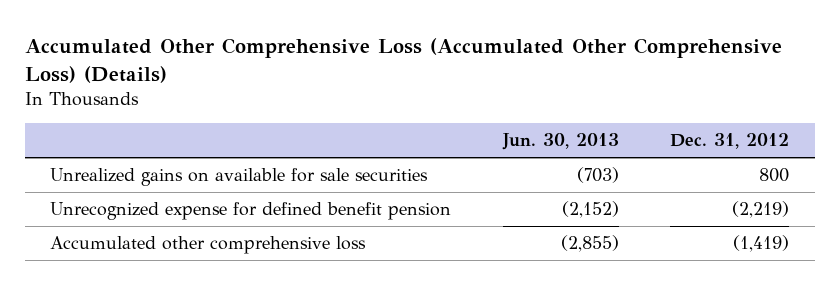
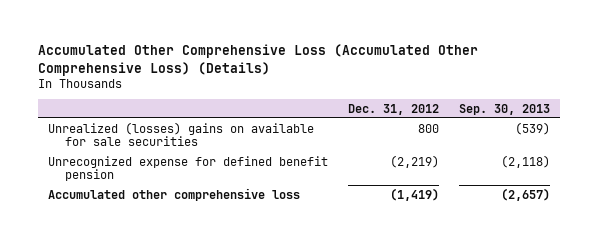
[501,133,619,151] Jun. 30, 2013 -> none
none -> [458,103,550,115] Sep. 30, 2013
[50,168,429,187] Unrealized gains on available for sale securities -> [47,121,314,147] Unrealized (losses) gains on available for sale securities

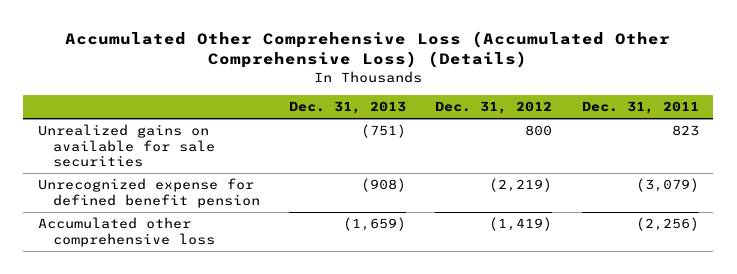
[458,103,550,115] Sep. 30, 2013 -> none
none -> [289,100,407,114] Dec. 31, 2013
none -> [581,100,699,114] Dec. 31, 2011
[47,121,314,147] Unrealized (losses) gains on available for sale securities -> [38,124,216,168] Unrealized gains on available for sale securities

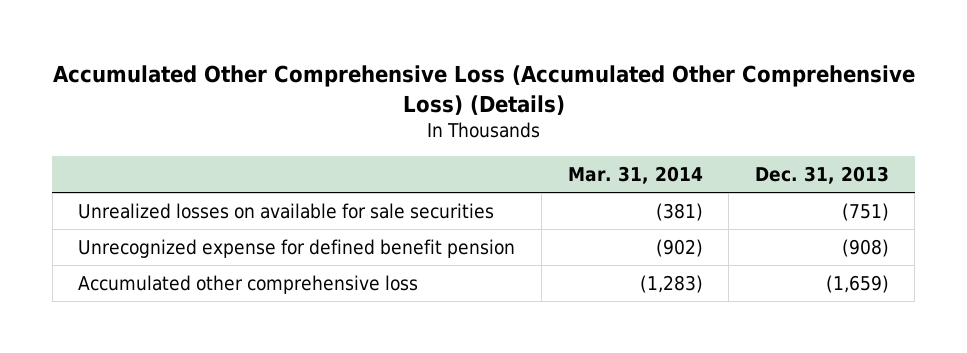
[435,100,553,114] Dec. 31, 2012 -> none
[581,100,699,114] Dec. 31, 2011 -> none
none -> [567,166,703,185] Mar. 31, 2014
[38,124,216,168] Unrealized gains on available for sale securities -> [78,202,495,219] Unrealized losses on available for sale securities

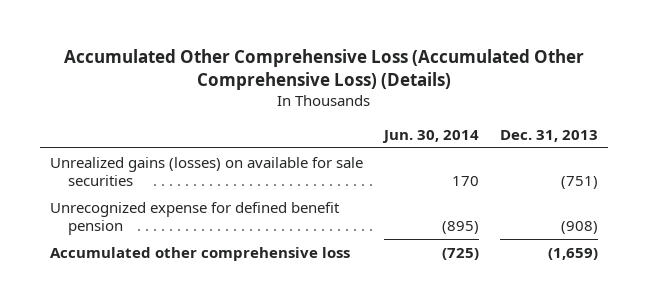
[567,166,703,185] Mar. 31, 2014 -> none
none -> [381,129,479,143] Jun. 30, 2014
[78,202,495,219] Unrealized losses on available for sale securities -> [50,156,364,187] Unrealized gains (losses) on available for sale securities

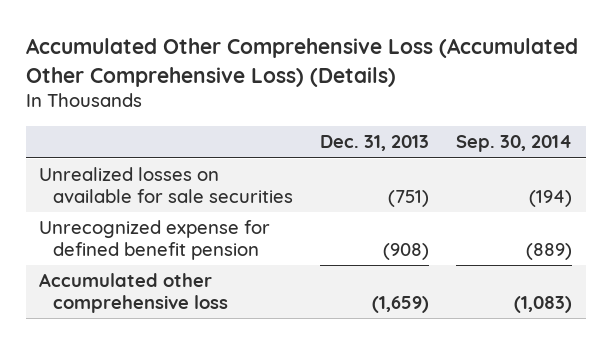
[381,129,479,143] Jun. 30, 2014 -> none
none -> [456,135,573,153] Sep. 30, 2014
[50,156,364,187] Unrealized gains (losses) on available for sale securities -> [39,167,293,203] Unrealized losses on available for sale securities

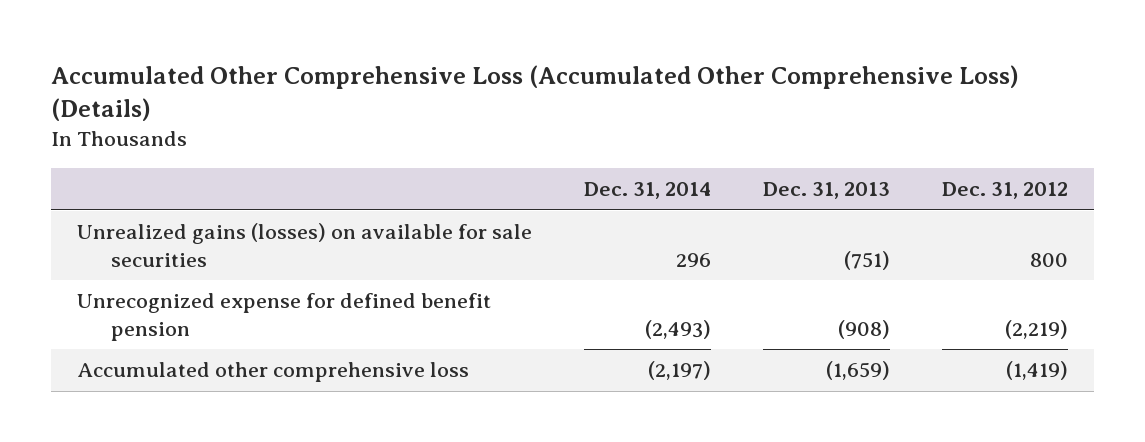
[456,135,573,153] Sep. 30, 2014 -> none
none -> [583,182,711,200] Dec. 31, 2014
none -> [941,182,1068,200] Dec. 31, 2012
[39,167,293,203] Unrealized losses on available for sale securities -> [76,223,532,267] Unrealized gains (losses) on available for sale securities

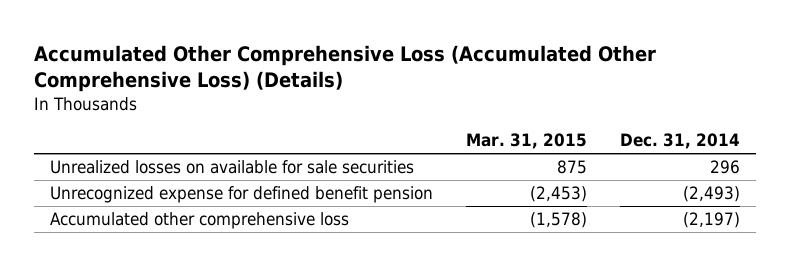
[762,182,890,200] Dec. 31, 2013 -> none
[941,182,1068,200] Dec. 31, 2012 -> none
none -> [466,133,588,150] Mar. 31, 2015
[76,223,532,267] Unrealized gains (losses) on available for sale securities -> [50,160,415,175] Unrealized losses on available for sale securities

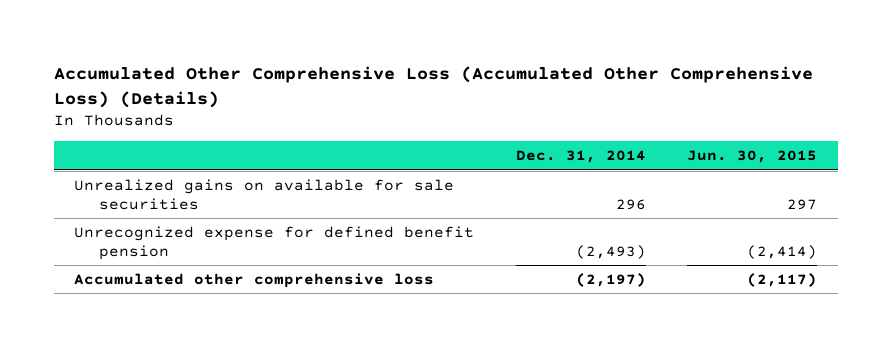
[466,133,588,150] Mar. 31, 2015 -> none
none -> [687,150,818,164] Jun. 30, 2015
[50,160,415,175] Unrealized losses on available for sale securities -> [74,178,455,210] Unrealized gains on available for sale securities

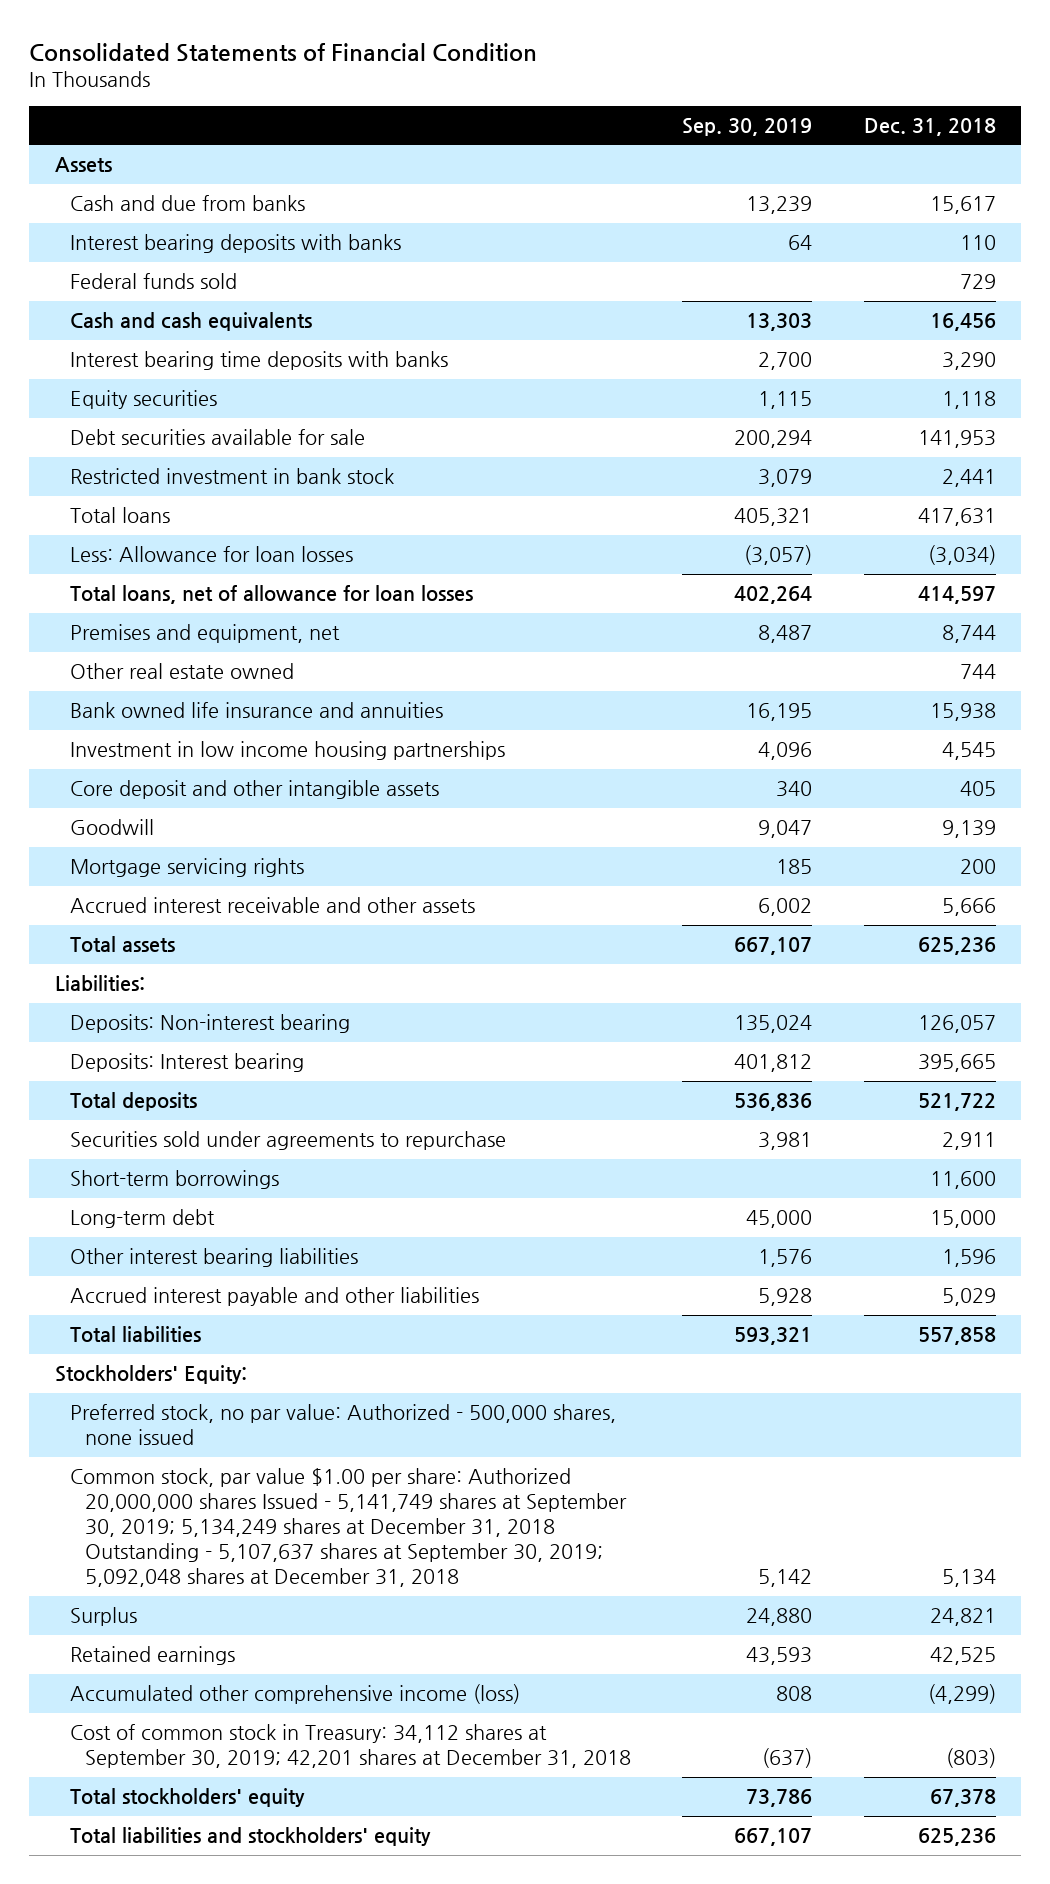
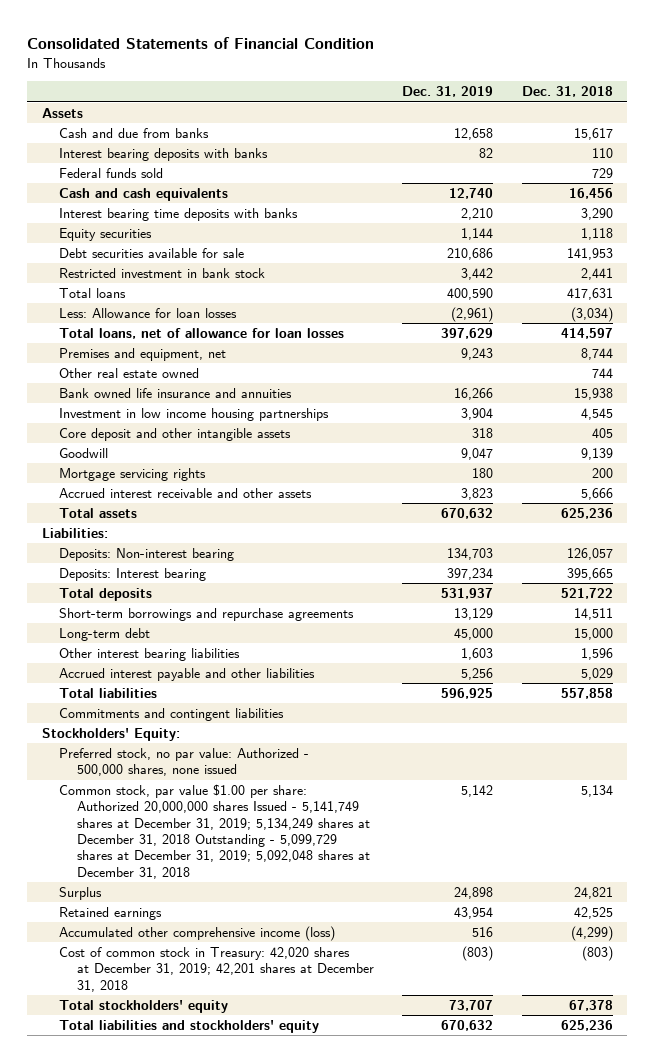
[682,117,813,136] Sep. 30, 2019 -> none
none -> [402,86,494,98] Dec. 31, 2019
[70,1131,507,1151] Securities sold under agreements to repurchase -> none
[70,1170,280,1190] Short-term borrowings -> [59,608,355,622] Short-term borrowings and repurchase agreements
[929,1171,996,1190] 11,600 -> [573,608,613,621] 14,511
none -> [59,708,285,722] Commitments and contingent liabilities
[70,1468,628,1587] Common stock, par value $1.00 per share: Authorized 20,000,000 shares Issued - 5,141,749 shares at September 30, 2019; 5,134,249 shares at December 31, 2018 Outstanding - 5,107,637 shares at September 30, 2019; 5,092,048 shares at December 31, 2018 -> [59,784,370,879] Common stock, par value $1.00 per share: Authorized 20,000,000 shares Issued - 5,141,749 shares at December 31, 2019; 5,134,249 shares at December 31, 2018 Outstanding - 5,099,729 shares at December 31, 2019; 5,092,048 shares at December 31, 2018
[70,1724,632,1769] Cost of common stock in Treasury: 34,112 shares at September 30, 2019; 42,201 shares at December 31, 2018 -> [59,947,374,992] Cost of common stock in Treasury: 42,020 shares at December 31, 2019; 42,201 shares at December 31, 2018

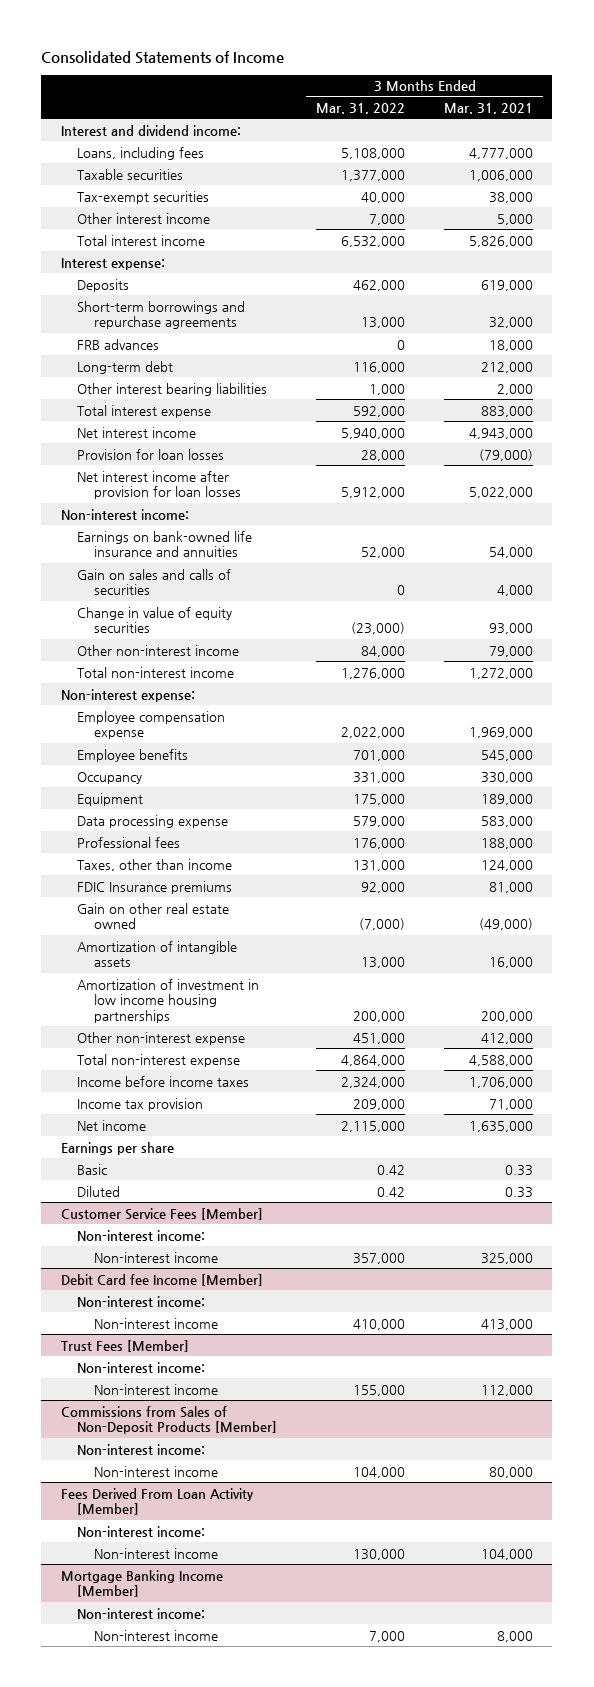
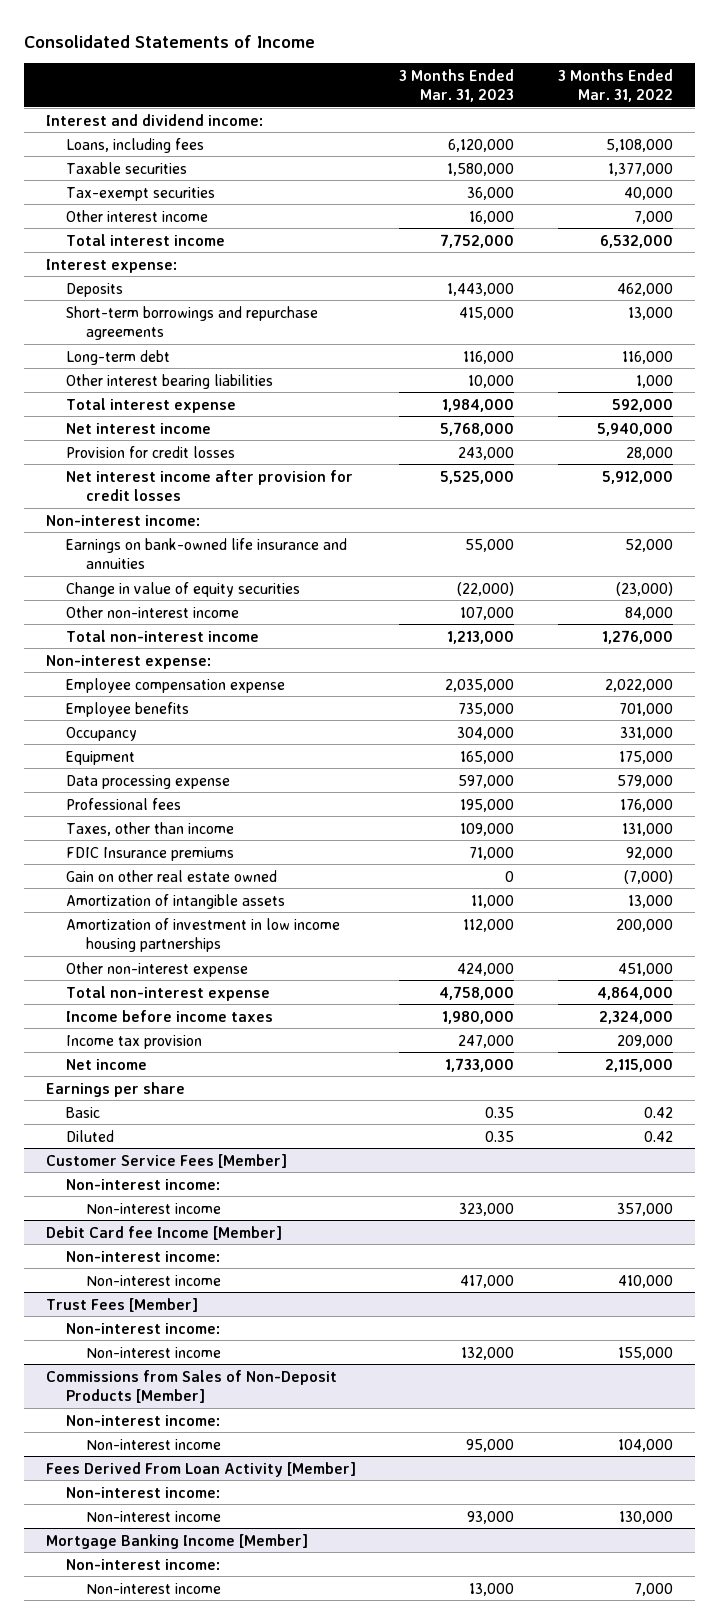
[443,103,533,115] Mar. 31, 2021 -> none
none -> [399,68,515,103] 3 Months Ended Mar. 31, 2023
[77,338,160,350] FRB advances -> none
[77,448,225,460] Provision for loan losses -> [65,445,235,458] Provision for credit losses
[77,470,241,500] Net interest income after provision for loan losses -> [65,469,353,501] Net interest income after provision for credit losses
[77,568,232,596] Gain on sales and calls of securities -> none

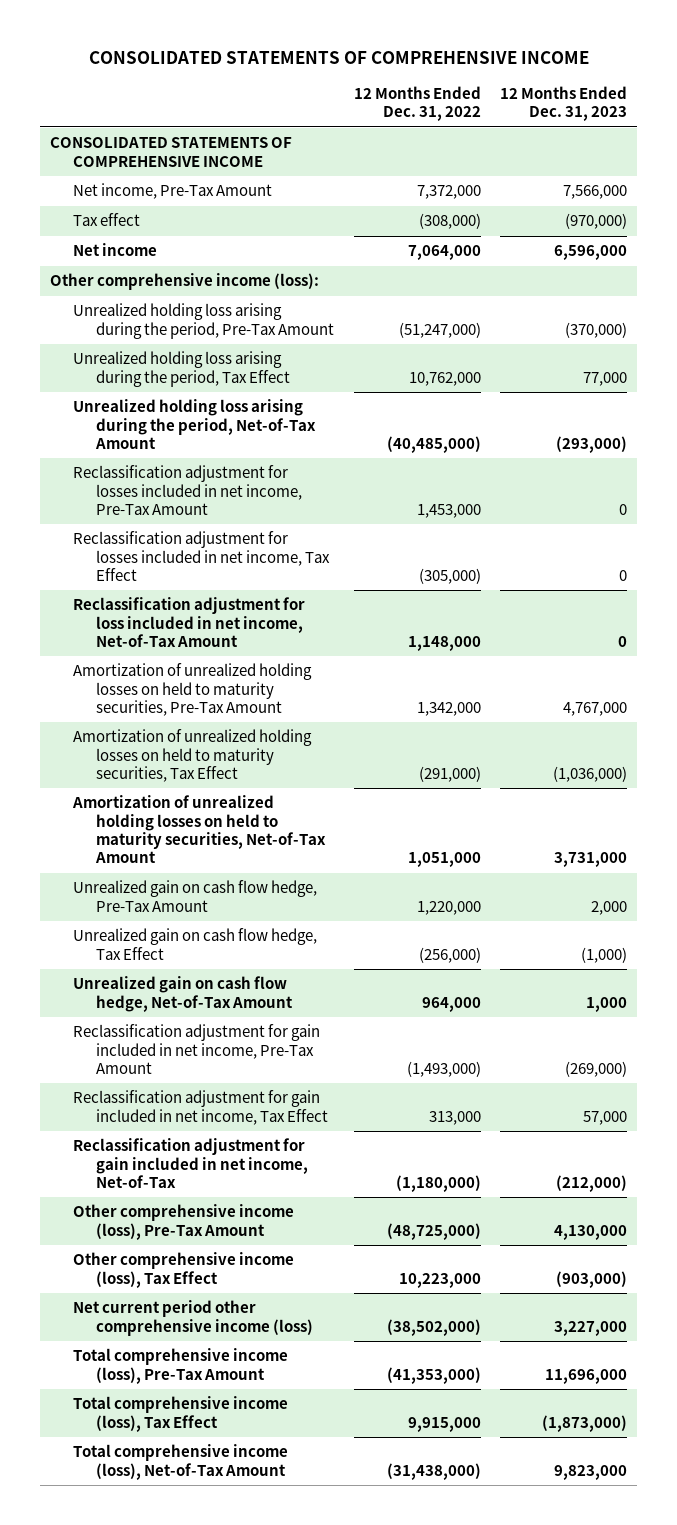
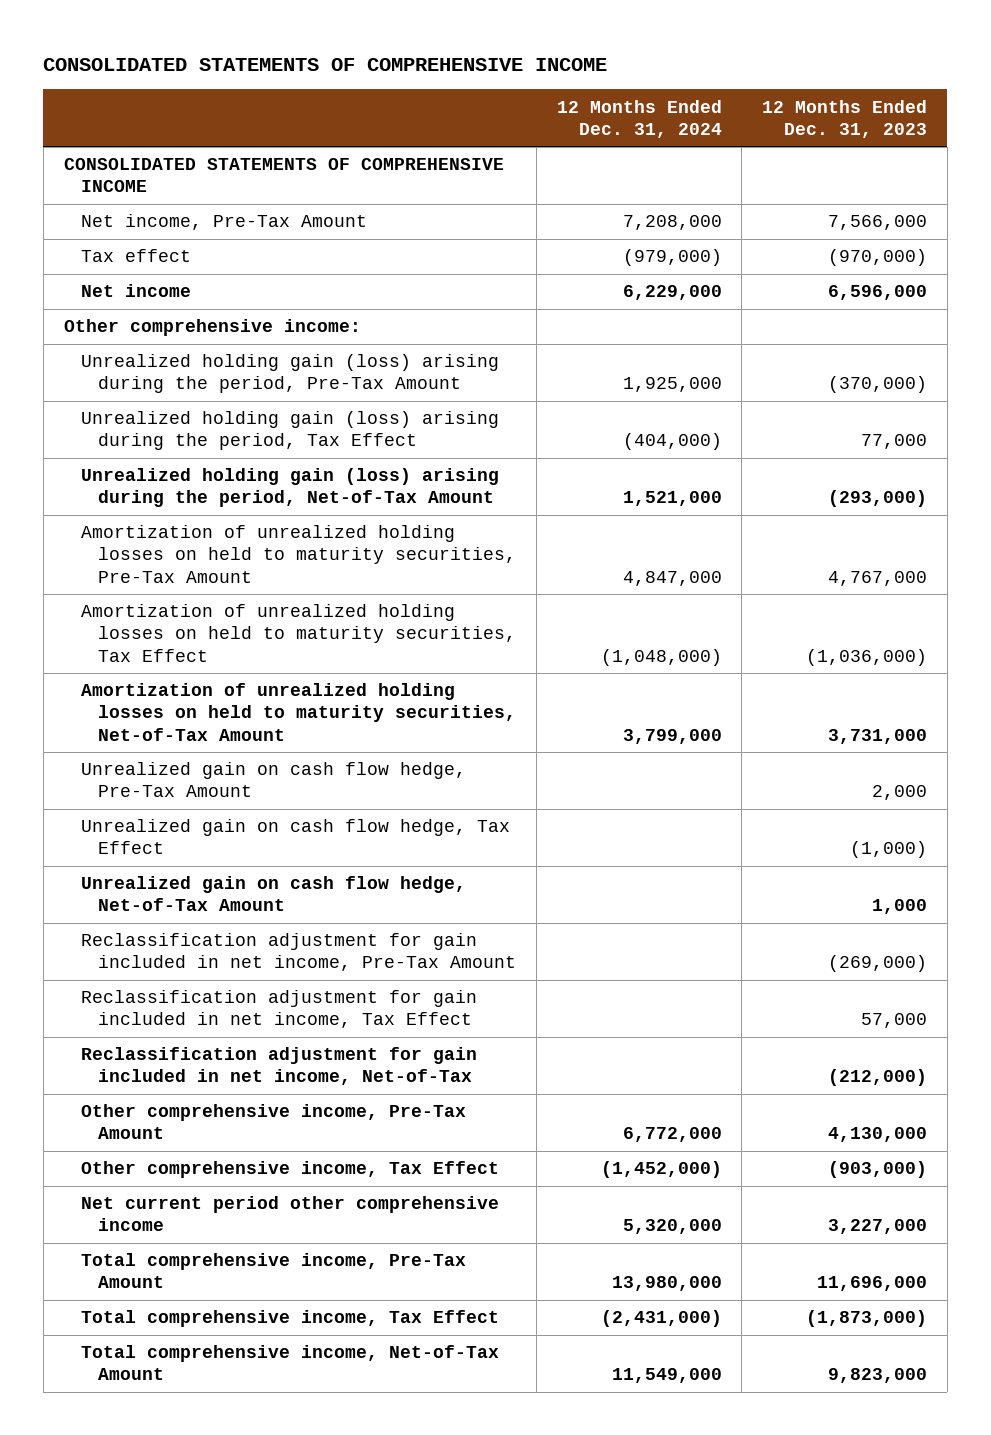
[353,85,481,122] 12 Months Ended Dec. 31, 2022 -> none
none -> [556,99,722,138] 12 Months Ended Dec. 31, 2024
[73,465,303,516] Reclassification adjustment for losses included in net income, Pre-Tax Amount -> none
[73,531,331,582] Reclassification adjustment for losses included in net income, Tax Effect -> none
[73,597,306,648] Reclassification adjustment for loss included in net income, Net-of-Tax Amount -> none
[50,273,320,291] Other comprehensive income (loss): -> [63,319,361,337] Other comprehensive income:
[73,303,335,339] Unrealized holding loss arising during the period, Pre-Tax Amount -> [81,354,500,394] Unrealized holding gain (loss) arising during the period, Pre-Tax Amount
[73,351,291,387] Unrealized holding loss arising during the period, Tax Effect -> [81,411,500,451] Unrealized holding gain (loss) arising during the period, Tax Effect
[73,399,317,450] Unrealized holding loss arising during the period, Net-of-Tax Amount -> [81,468,500,508] Unrealized holding gain (loss) arising during the period, Net-of-Tax Amount
[73,1204,295,1240] Other comprehensive income (loss), Pre-Tax Amount -> [81,1104,467,1140] Other comprehensive income, Pre-Tax Amount
[73,1252,295,1288] Other comprehensive income (loss), Tax Effect -> [81,1161,500,1179] Other comprehensive income, Tax Effect
[73,1300,314,1336] Net current period other comprehensive income (loss) -> [81,1196,500,1232] Net current period other comprehensive income
[73,1348,289,1384] Total comprehensive income (loss), Pre-Tax Amount -> [81,1253,467,1289] Total comprehensive income, Pre-Tax Amount
[73,1396,289,1432] Total comprehensive income (loss), Tax Effect -> [81,1310,500,1328] Total comprehensive income, Tax Effect
[73,1444,289,1480] Total comprehensive income (loss), Net-of-Tax Amount -> [81,1345,500,1381] Total comprehensive income, Net-of-Tax Amount

